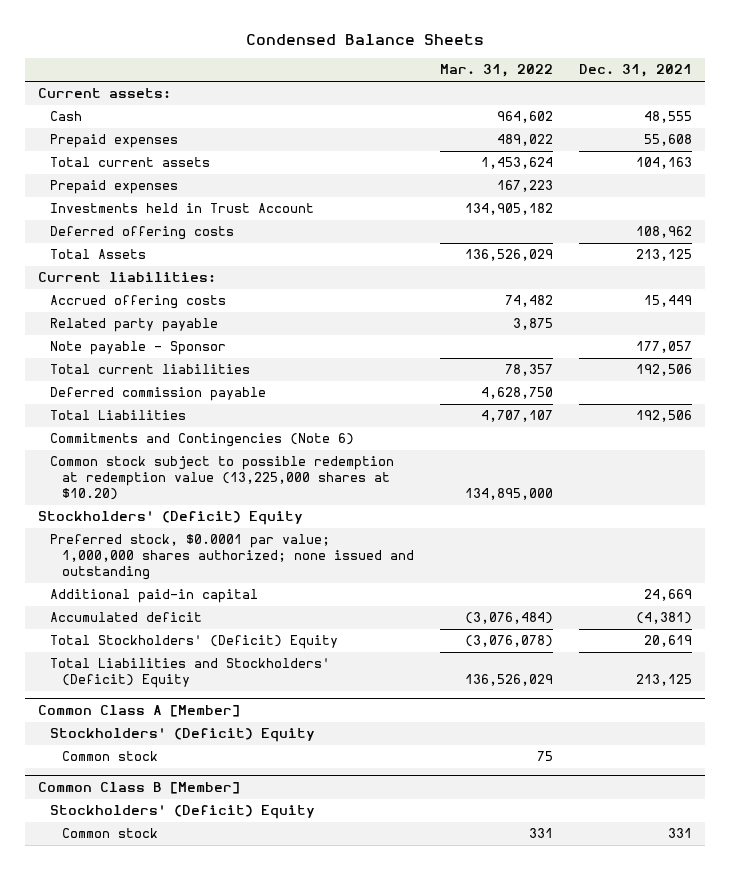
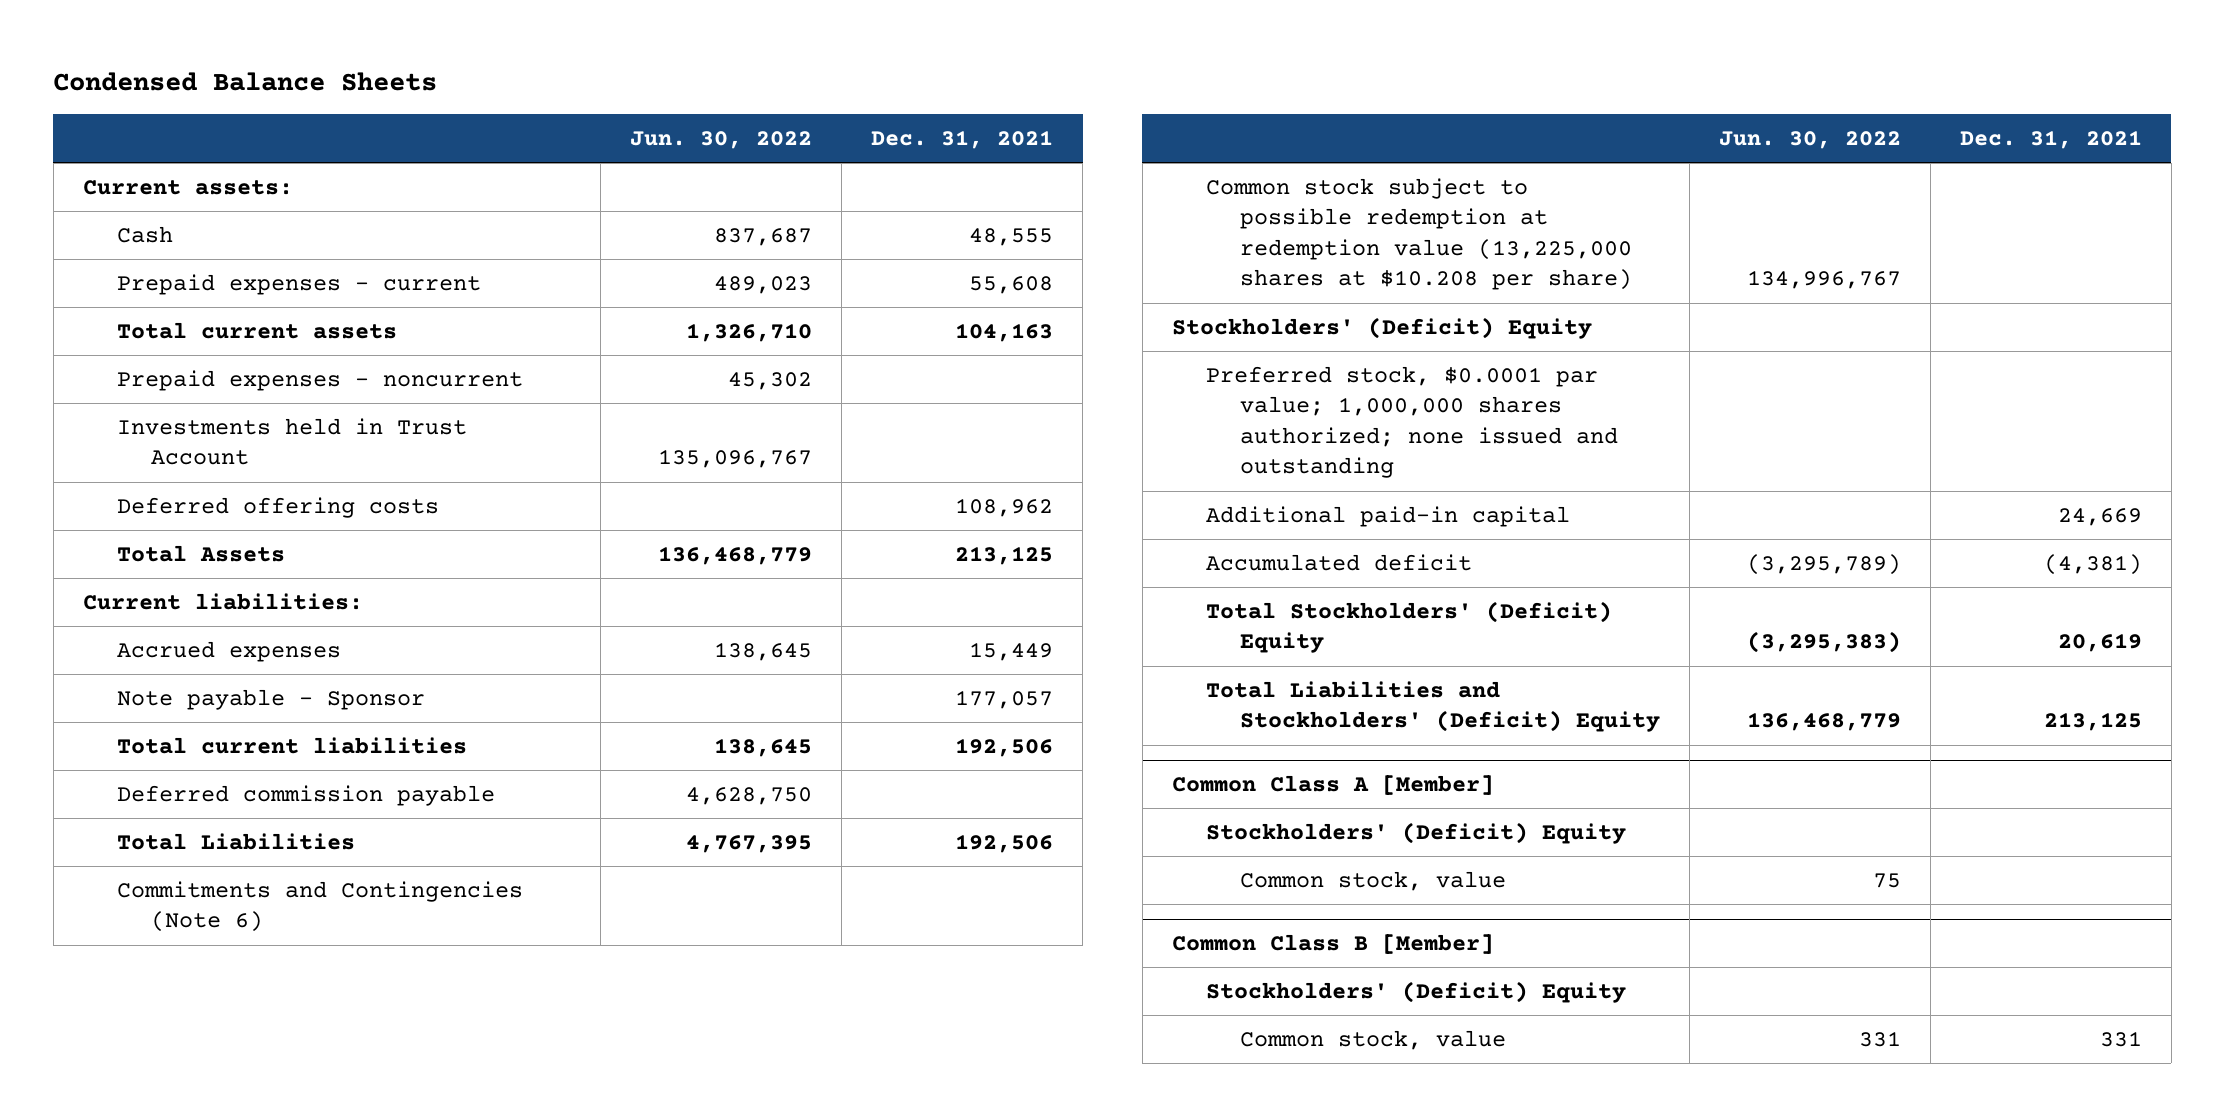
[439,64,553,78] Mar. 31, 2022 -> none
none -> [630,130,813,149] Jun. 30, 2022
[49,134,178,149] Prepaid expenses -> [117,274,482,296] Prepaid expenses - current
[49,180,178,195] Prepaid expenses -> [117,370,524,392] Prepaid expenses - noncurrent
[49,318,218,333] Related party payable -> none
[49,295,226,310] Accrued offering costs -> [117,641,342,663] Accrued expenses
[49,456,394,501] Common stock subject to possible redemption at redemption value (13,225,000 shares at $10.20) -> [1205,178,1632,291] Common stock subject to possible redemption at redemption value (13,225,000 shares at $10.208 per share)
[61,751,158,762] Common stock -> [1239,871,1506,892] Common stock, value
[61,828,158,839] Common stock -> [1239,1030,1506,1051] Common stock, value

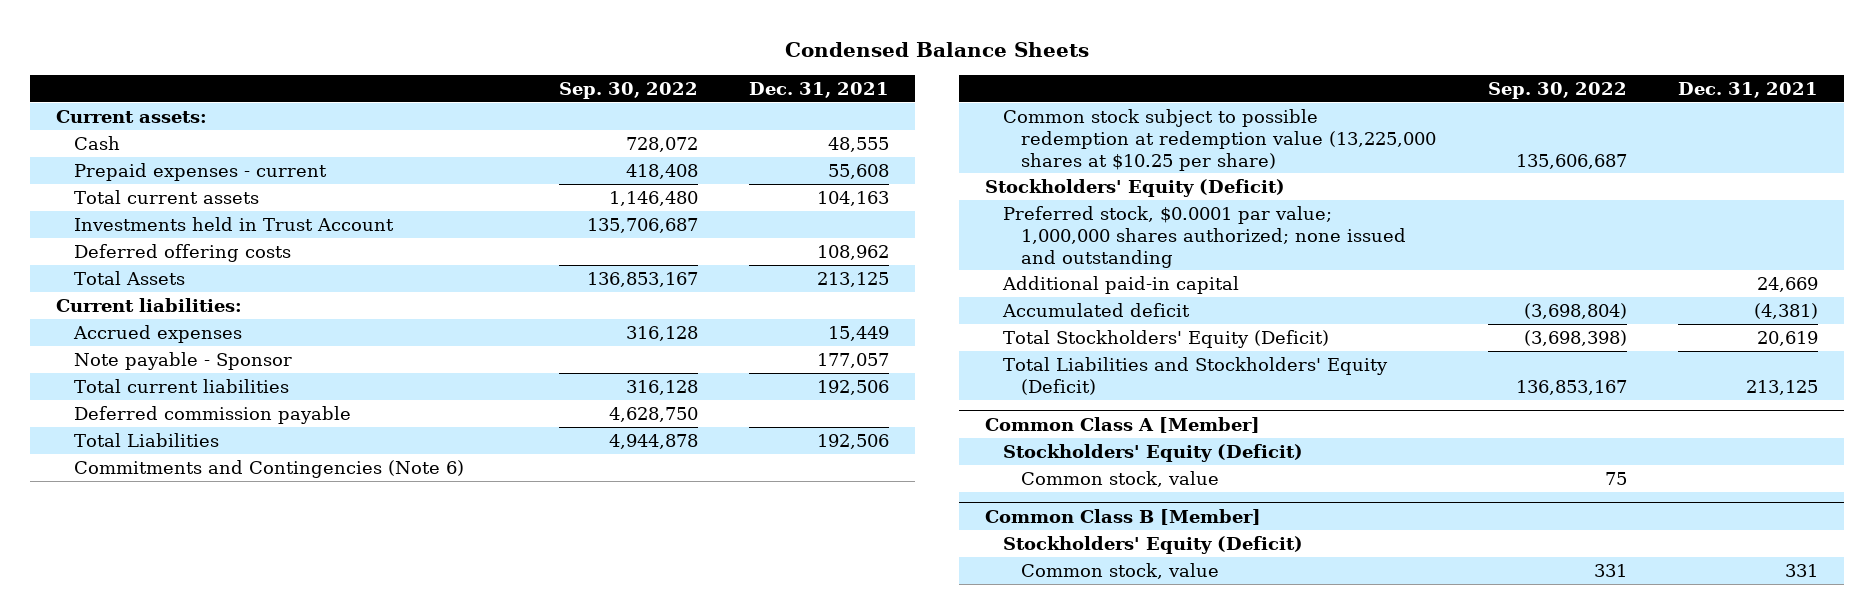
[630,130,813,149] Jun. 30, 2022 -> none
none -> [558,81,698,99] Sep. 30, 2022
[117,370,524,392] Prepaid expenses - noncurrent -> none
[1205,178,1632,291] Common stock subject to possible redemption at redemption value (13,225,000 shares at $10.208 per share) -> [1002,108,1437,171] Common stock subject to possible redemption at redemption value (13,225,000 shares at $10.25 per share)
[1171,317,1592,340] Stockholders' (Deficit) Equity -> [984,178,1285,197] Stockholders' Equity (Deficit)
[1205,601,1612,654] Total Stockholders' (Deficit) Equity -> [1002,329,1329,348] Total Stockholders' Equity (Deficit)
[1205,681,1660,733] Total Liabilities and Stockholders' (Deficit) Equity -> [1002,356,1388,395] Total Liabilities and Stockholders' Equity (Deficit)
[1205,822,1626,845] Stockholders' (Deficit) Equity -> [1002,443,1303,462] Stockholders' Equity (Deficit)
[1205,981,1626,1004] Stockholders' (Deficit) Equity -> [1002,535,1303,554] Stockholders' Equity (Deficit)

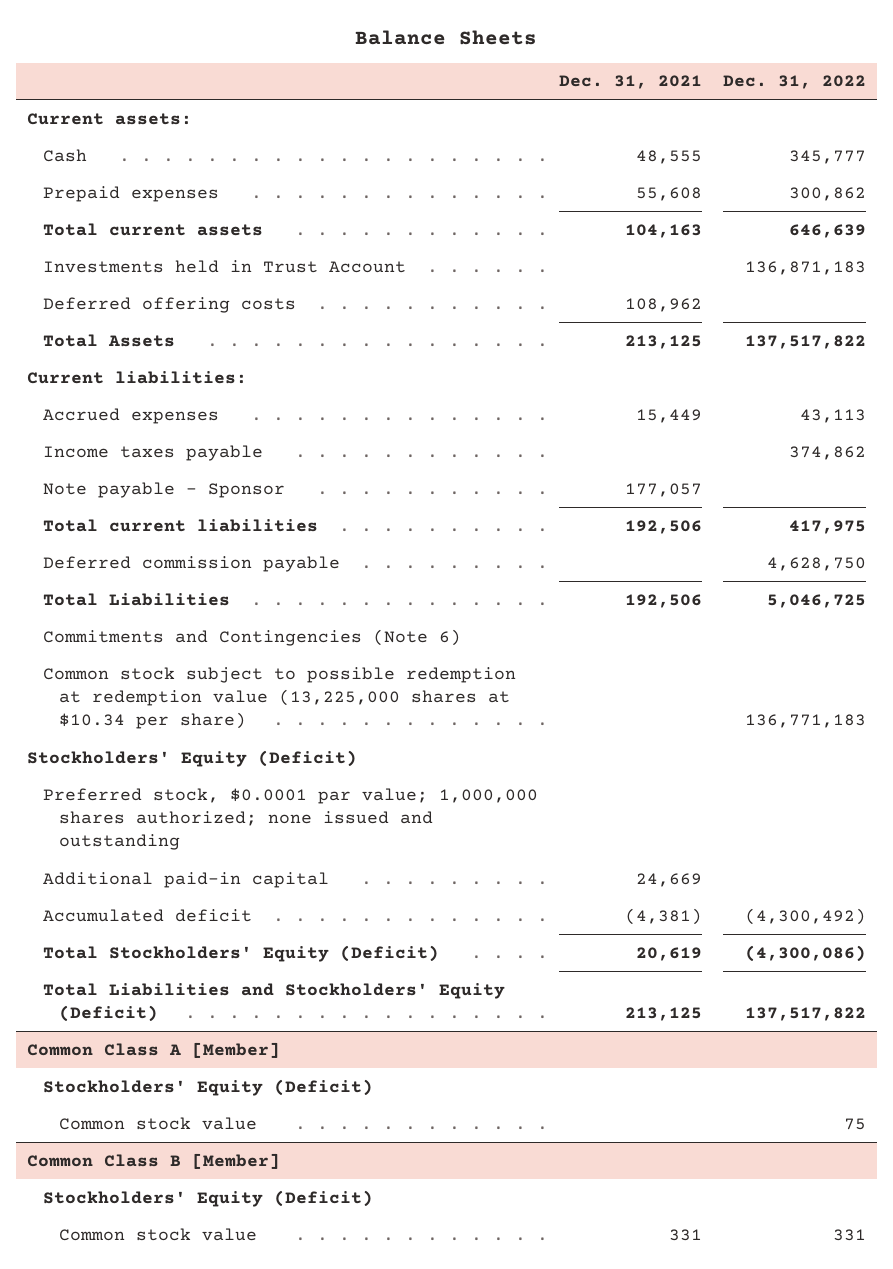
[785,42,1090,58] Condensed Balance Sheets -> [355,30,538,46] Balance Sheets
[558,81,698,99] Sep. 30, 2022 -> none
none -> [723,75,867,90] Dec. 31, 2022
[74,162,328,181] Prepaid expenses - current -> [42,185,219,202] Prepaid expenses
none -> [42,444,263,461] Income taxes payable
[1002,108,1437,171] Common stock subject to possible redemption at redemption value (13,225,000 shares at $10.25 per share) -> [42,666,516,730] Common stock subject to possible redemption at redemption value (13,225,000 shares at $10.34 per share)
[1021,470,1220,487] Common stock, value -> [58,1116,257,1130] Common stock value
[1021,562,1220,579] Common stock, value -> [58,1227,257,1241] Common stock value

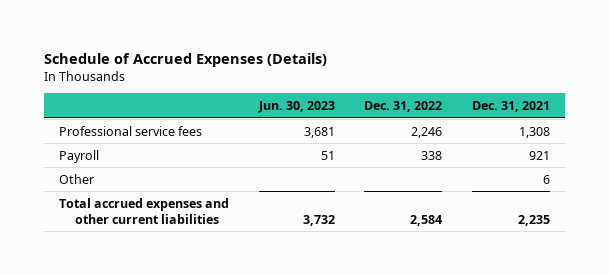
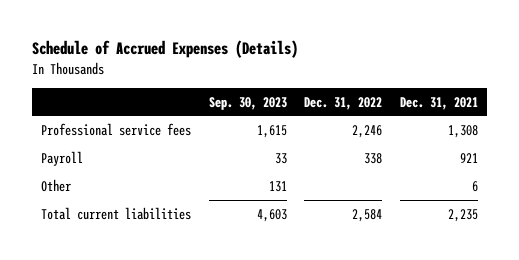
[257,100,335,113] Jun. 30, 2023 -> none
none -> [208,96,287,110] Sep. 30, 2023
[58,197,229,224] Total accrued expenses and other current liabilities -> [41,206,192,220] Total current liabilities

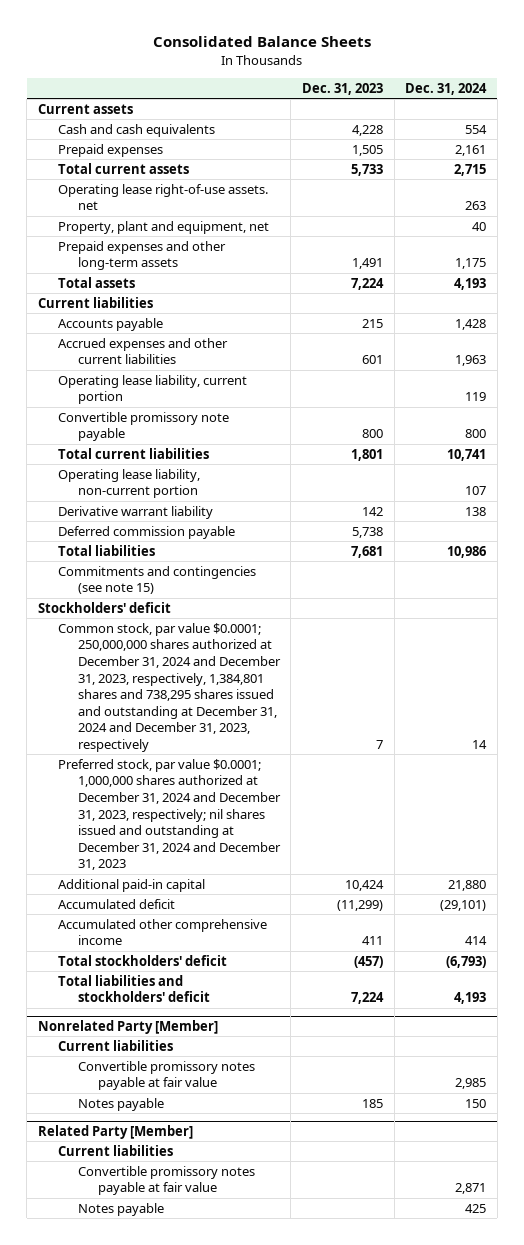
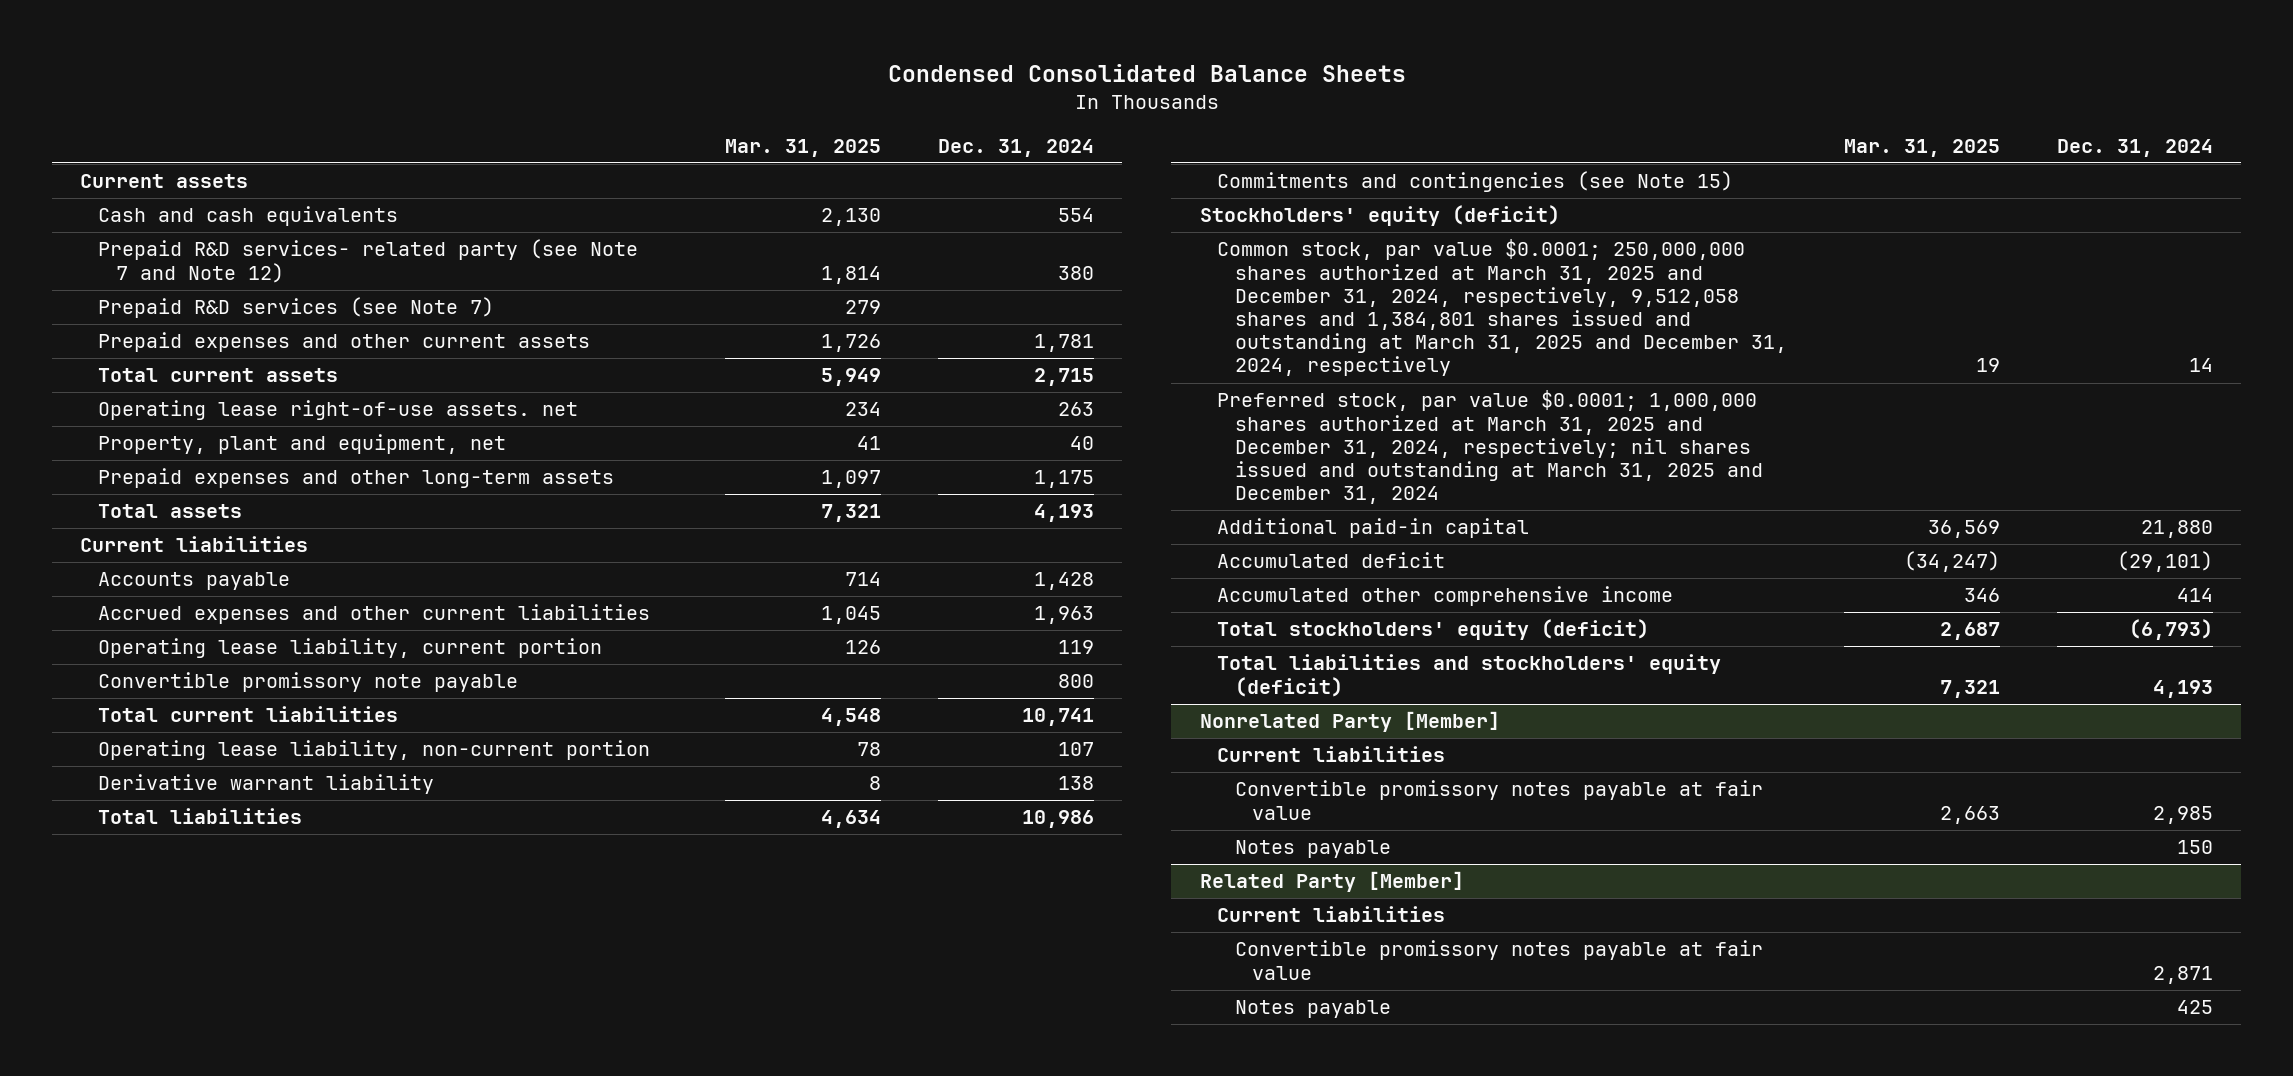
[152,36,371,48] Consolidated Balance Sheets -> [887,64,1406,83] Condensed Consolidated Balance Sheets
[302,82,384,95] Dec. 31, 2023 -> none
none -> [724,138,881,157] Mar. 31, 2025
none -> [98,239,639,283] Prepaid R&D services- related party (see Note 7 and Note 12)
none -> [98,297,495,319] Prepaid R&D services (see Note 7)
[57,143,163,157] Prepaid expenses -> [98,332,591,353] Prepaid expenses and other current assets
[455,144,487,156] 2,161 -> [1033,334,1094,353] 1,781
[57,525,235,539] Deferred commission payable -> none
[57,565,256,595] Commitments and contingencies (see note 15) -> [1217,171,1734,193] Commitments and contingencies (see Note 15)
[37,601,171,613] Stockholders' deficit -> [1199,205,1560,227] Stockholders' equity (deficit)
[57,622,281,752] Common stock, par value $0.0001; 250,000,000 shares authorized at December 31, 2024 and December 31, 2023, respectively, 1,384,801 shares and 738,295 shares issued and outstanding at December 31, 2024 and December 31, 2023, respectively -> [1217,239,1787,377] Common stock, par value $0.0001; 250,000,000 shares authorized at March 31, 2025 and December 31, 2024, respectively, 9,512,058 shares and 1,384,801 shares issued and outstanding at March 31, 2025 and December 31, 2024, respectively
[57,758,281,871] Preferred stock, par value $0.0001; 1,000,000 shares authorized at December 31, 2024 and December 31, 2023, respectively; nil shares issued and outstanding at December 31, 2024 and December 31, 2023 -> [1217,390,1763,505] Preferred stock, par value $0.0001; 1,000,000 shares authorized at March 31, 2025 and December 31, 2024, respectively; nil shares issued and outstanding at March 31, 2025 and December 31, 2024
[57,954,227,966] Total stockholders' deficit -> [1217,619,1650,641] Total stockholders' equity (deficit)
[57,974,210,1003] Total liabilities and stockholders' deficit -> [1217,654,1722,697] Total liabilities and stockholders' equity (deficit)

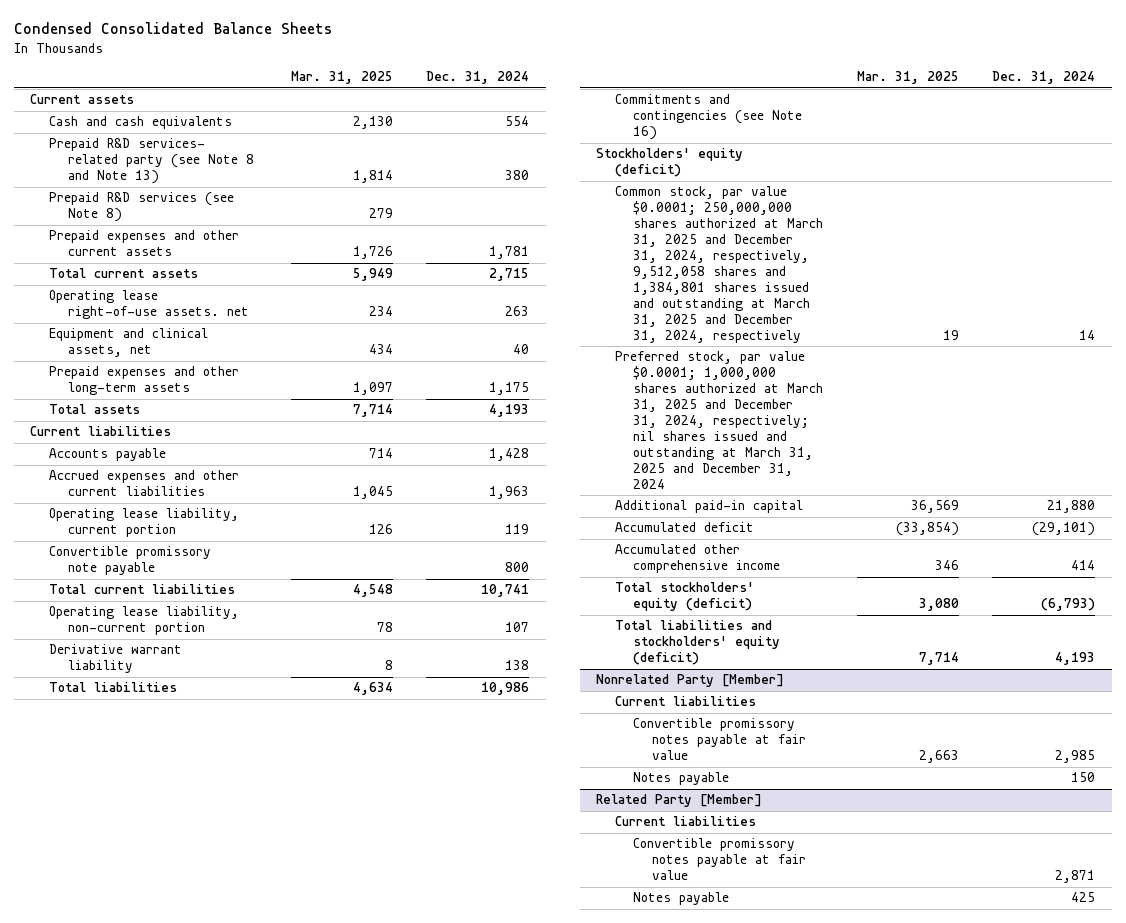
[98,239,639,283] Prepaid R&D services- related party (see Note 7 and Note 12) -> [49,138,254,185] Prepaid R&D services- related party (see Note 8 and Note 13)
[98,297,495,319] Prepaid R&D services (see Note 7) -> [49,192,235,223] Prepaid R&D services (see Note 8)
[98,434,507,455] Property, plant and equipment, net -> [49,328,209,358] Equipment and clinical assets, net
[856,436,881,451] 41 -> [369,344,394,355] 434
[820,504,881,523] 7,321 -> [353,404,394,418] 7,714
[1217,171,1734,193] Commitments and contingencies (see Note 15) -> [614,94,803,141] Commitments and contingencies (see Note 16)
[1903,551,2000,573] (34,247) -> [895,522,959,537] (33,854)
[1939,622,2000,641] 2,687 -> [918,598,959,612] 3,080
[1939,679,2000,698] 7,321 -> [918,652,959,666] 7,714

